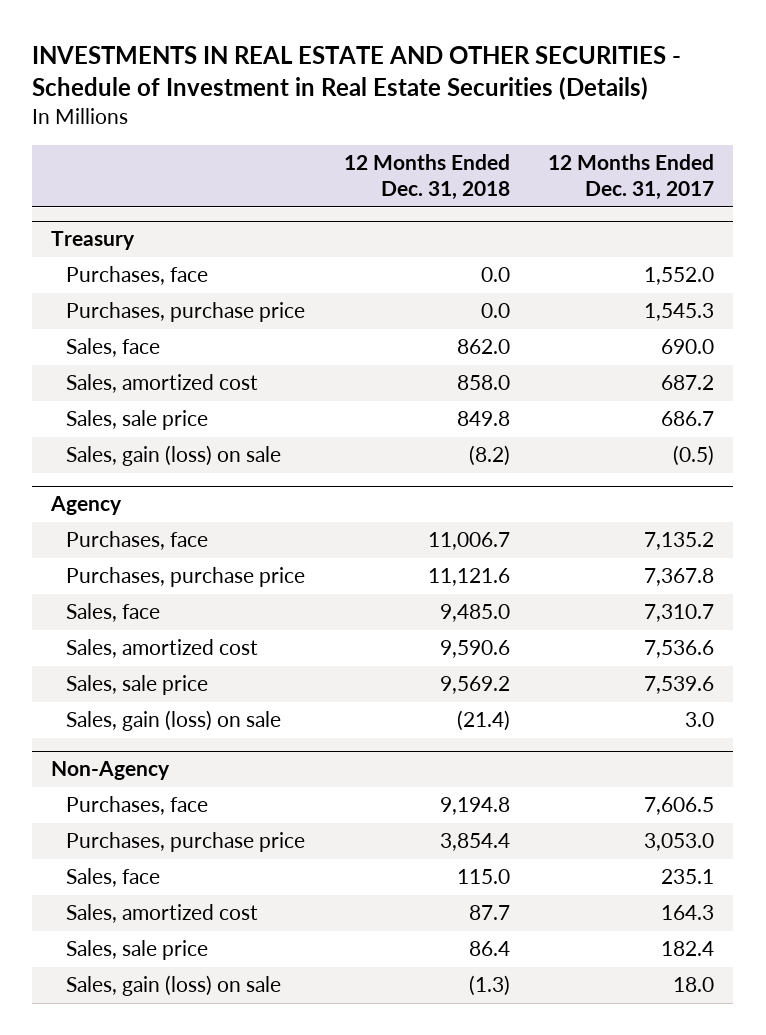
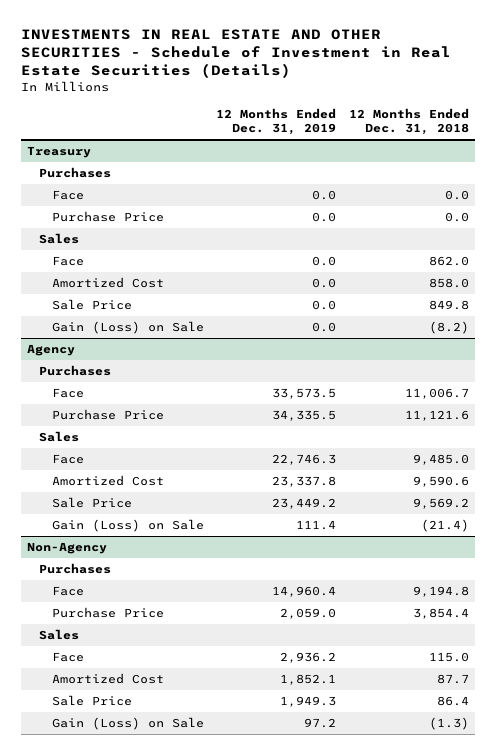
[548,154,715,201] 12 Months Ended Dec. 31, 2017 -> none
none -> [216,107,337,136] 12 Months Ended Dec. 31, 2019
none -> [39,167,112,179] Purchases
[66,266,209,286] Purchases, face -> [51,190,84,201] Face
[66,302,306,323] Purchases, purchase price -> [51,211,164,223] Purchase Price
none -> [39,233,80,245] Sales
[66,338,161,358] Sales, face -> [51,256,84,267] Face
[66,374,259,394] Sales, amortized cost -> [51,277,164,289] Amortized Cost
[66,410,209,431] Sales, sale price -> [51,299,132,311] Sale Price
[66,445,282,467] Sales, gain (loss) on sale -> [51,321,204,335] Gain (Loss) on Sale
none -> [39,365,112,377] Purchases
[66,531,209,551] Purchases, face -> [51,388,84,399] Face
[66,567,306,588] Purchases, purchase price -> [51,409,164,421] Purchase Price
none -> [39,431,80,443] Sales
[66,603,161,623] Sales, face -> [51,454,84,465] Face
[66,639,259,659] Sales, amortized cost -> [51,475,164,487] Amortized Cost
[66,675,209,696] Sales, sale price -> [51,497,132,509] Sale Price
[66,710,282,732] Sales, gain (loss) on sale -> [51,519,204,533] Gain (Loss) on Sale
none -> [39,563,112,575] Purchases
[66,796,209,816] Purchases, face -> [51,586,84,597] Face
[66,832,306,853] Purchases, purchase price -> [51,607,164,619] Purchase Price
none -> [39,629,80,641] Sales
[66,868,161,888] Sales, face -> [51,652,84,663] Face
[66,904,259,924] Sales, amortized cost -> [51,673,164,685] Amortized Cost
[66,940,209,961] Sales, sale price -> [51,695,132,707] Sale Price
[66,975,282,997] Sales, gain (loss) on sale -> [51,717,204,731] Gain (Loss) on Sale

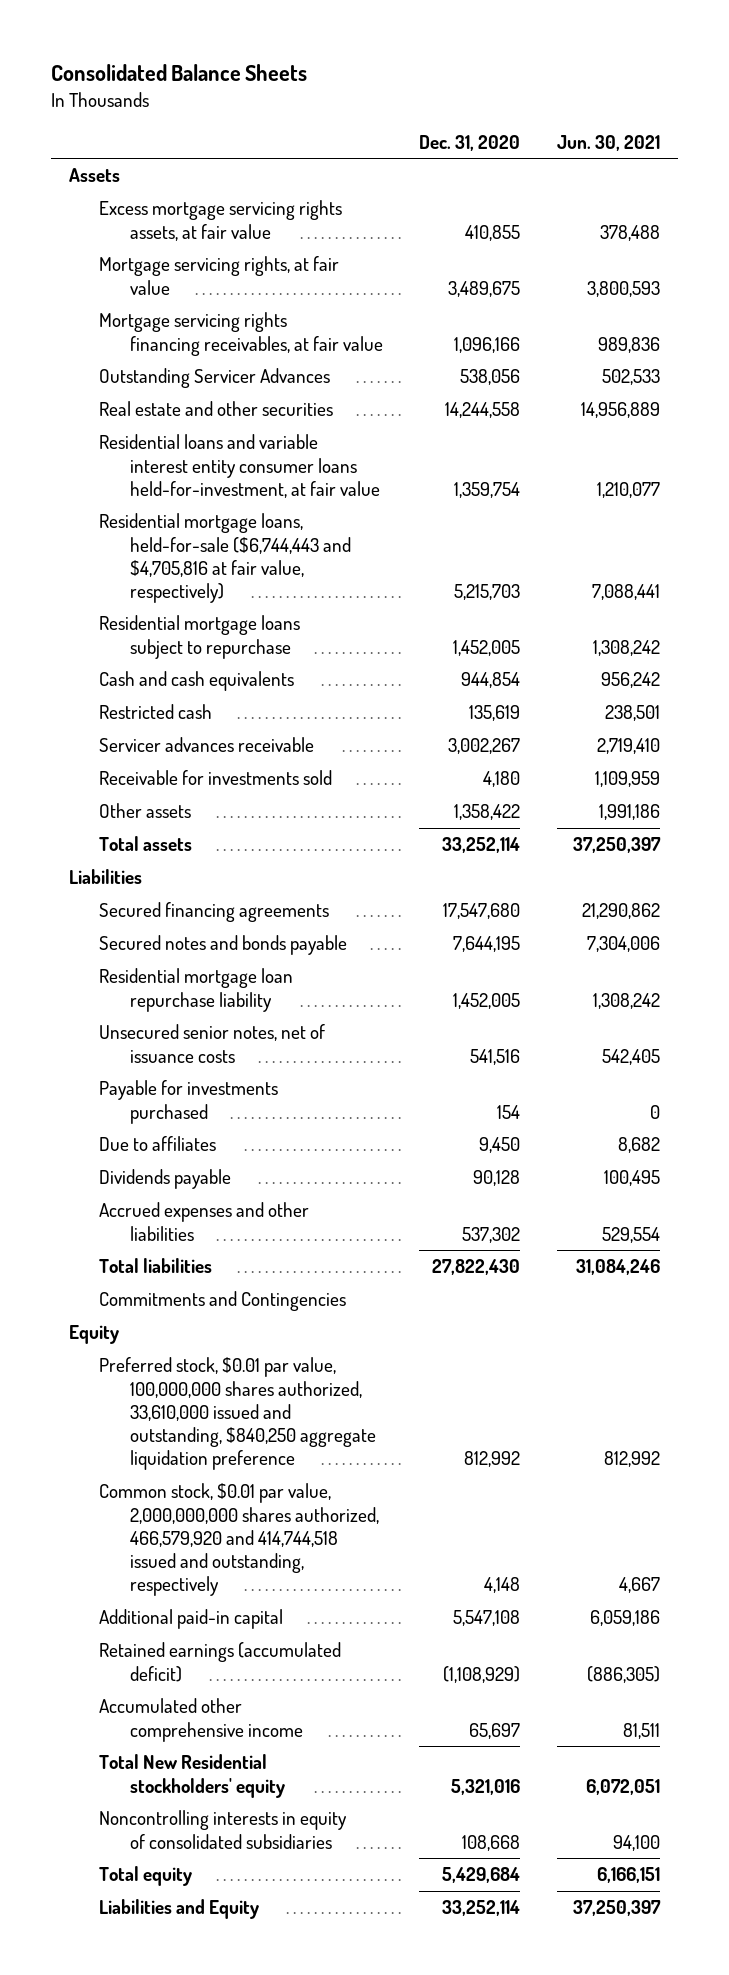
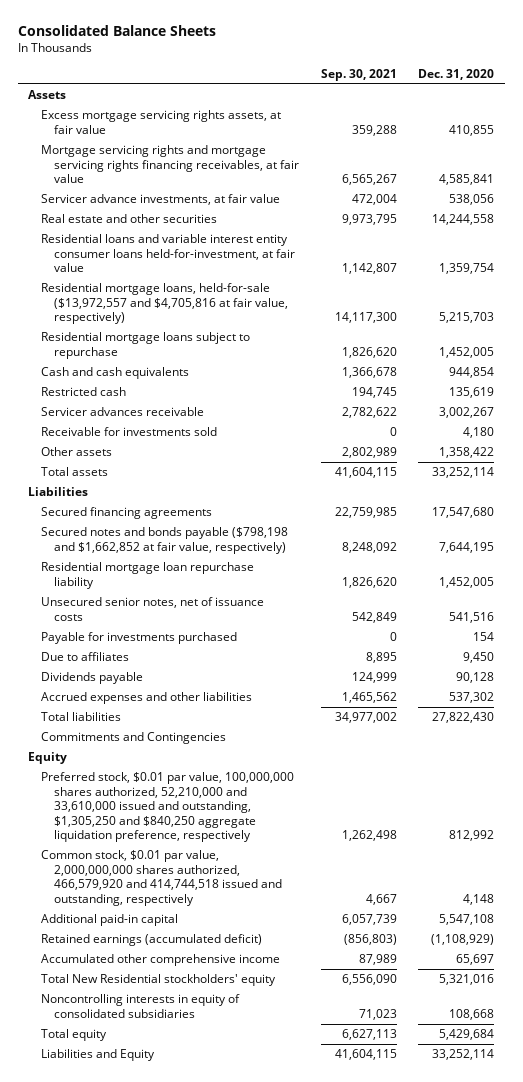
[556,135,660,152] Jun. 30, 2021 -> none
none -> [320,68,397,81] Sep. 30, 2021
[99,312,383,356] Mortgage servicing rights financing receivables, at fair value -> none
[99,256,340,295] Mortgage servicing rights, at fair value -> [41,145,300,184] Mortgage servicing rights and mortgage servicing rights financing receivables, at fair value
[448,280,521,297] 3,489,675 -> [439,174,495,186] 4,585,841
[99,368,331,389] Outstanding Servicer Advances -> [41,194,281,206] Servicer advance investments, at fair value
[99,513,351,604] Residential mortgage loans, held-for-sale ($6,744,443 and $4,705,816 at fair value, respectively) -> [41,283,289,325] Residential mortgage loans, held-for-sale ($13,972,557 and $4,705,816 at fair value, respectively)
[99,935,348,956] Secured notes and bonds payable -> [41,527,289,554] Secured notes and bonds payable ($798,198 and $1,662,852 at fair value, respectively)
[99,1357,376,1471] Preferred stock, $0.01 par value, 100,000,000 shares authorized, 33,610,000 issued and outstanding, $840,250 aggregate liquidation preference -> [41,772,295,843] Preferred stock, $0.01 par value, 100,000,000 shares authorized, 52,210,000 and 33,610,000 issued and outstanding, $1,305,250 and $840,250 aggregate liquidation preference, respectively

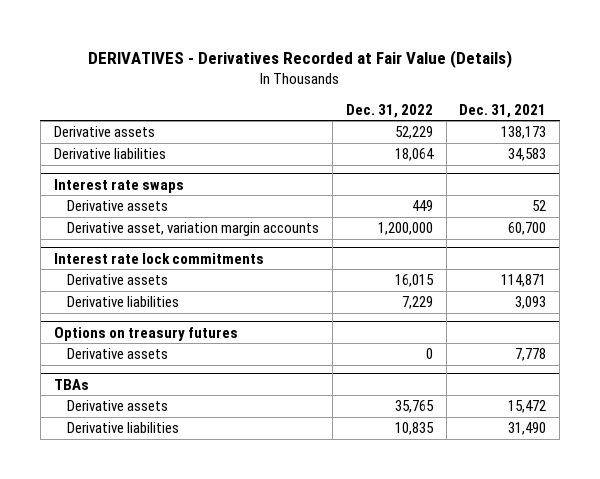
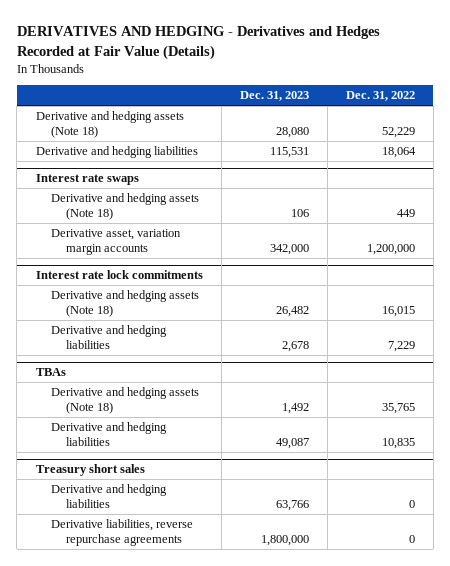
[88,49,513,68] DERIVATIVES - Derivatives Recorded at Fair Value (Details) -> [16,26,380,60] DERIVATIVES AND HEDGING - Derivatives and Hedges Recorded at Fair Value (Details)
[459,103,547,118] Dec. 31, 2021 -> none
none -> [239,91,309,102] Dec. 31, 2023
[53,126,155,138] Derivative assets -> [35,111,184,138] Derivative and hedging assets (Note 18)
[53,148,166,160] Derivative liabilities -> [35,146,198,159] Derivative and hedging liabilities
[66,200,168,212] Derivative assets -> [50,193,199,220] Derivative and hedging assets (Note 18)
[53,326,238,341] Options on treasury futures -> none
[66,348,168,360] Derivative assets -> none
[66,274,168,286] Derivative assets -> [50,290,199,317] Derivative and hedging assets (Note 18)
[66,296,179,308] Derivative liabilities -> [50,325,167,349] Derivative and hedging liabilities
[66,400,168,412] Derivative assets -> [50,387,199,414] Derivative and hedging assets (Note 18)
[66,422,179,434] Derivative liabilities -> [50,422,167,446] Derivative and hedging liabilities
none -> [35,464,145,477] Treasury short sales
none -> [50,484,167,508] Derivative and hedging liabilities
none -> [50,519,193,546] Derivative liabilities, reverse repurchase agreements

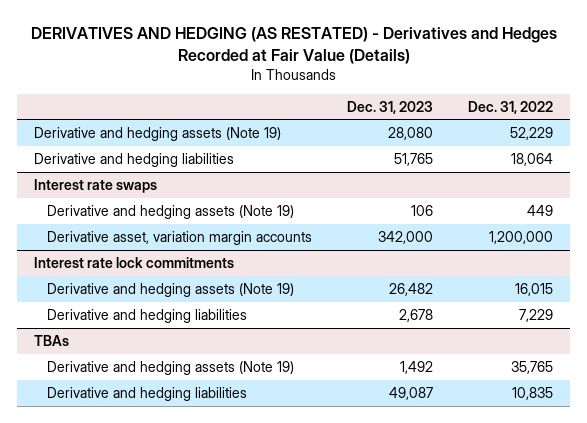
[16,26,380,60] DERIVATIVES AND HEDGING - Derivatives and Hedges Recorded at Fair Value (Details) -> [30,26,557,64] DERIVATIVES AND HEDGING (AS RESTATED) - Derivatives and Hedges Recorded at Fair Value (Details)
[35,111,184,138] Derivative and hedging assets (Note 18) -> [34,126,282,141] Derivative and hedging assets (Note 19)
[269,147,309,159] 115,531 -> [393,152,433,166] 51,765
[50,193,199,220] Derivative and hedging assets (Note 18) -> [46,204,294,219] Derivative and hedging assets (Note 19)
[50,290,199,317] Derivative and hedging assets (Note 18) -> [46,282,294,297] Derivative and hedging assets (Note 19)
[50,387,199,414] Derivative and hedging assets (Note 18) -> [46,360,294,375] Derivative and hedging assets (Note 19)
[35,464,145,477] Treasury short sales -> none
[50,484,167,508] Derivative and hedging liabilities -> none
[50,519,193,546] Derivative liabilities, reverse repurchase agreements -> none

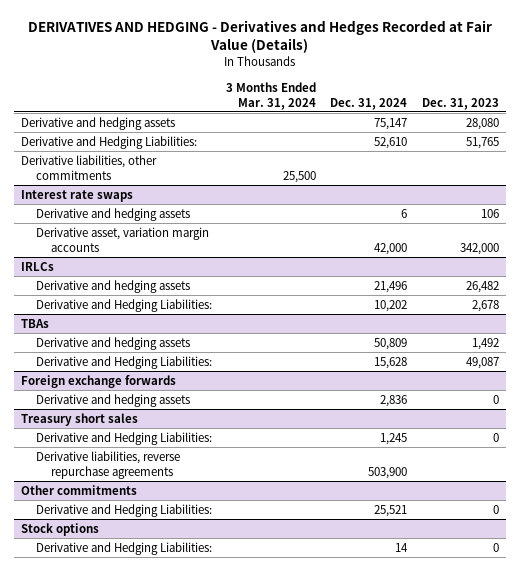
[30,26,557,64] DERIVATIVES AND HEDGING (AS RESTATED) - Derivatives and Hedges Recorded at Fair Value (Details) -> [27,20,492,54] DERIVATIVES AND HEDGING - Derivatives and Hedges Recorded at Fair Value (Details)
[467,100,553,114] Dec. 31, 2022 -> none
none -> [226,81,317,110] 3 Months Ended Mar. 31, 2024
none -> [330,97,408,110] Dec. 31, 2024
[34,126,282,141] Derivative and hedging assets (Note 19) -> [21,116,176,130] Derivative and hedging assets
[34,152,235,167] Derivative and hedging liabilities -> [21,135,198,149] Derivative and Hedging Liabilities:
none -> [21,154,158,180] Derivative liabilities, other commitments
[46,204,294,219] Derivative and hedging assets (Note 19) -> [36,207,191,221] Derivative and hedging assets
[34,256,235,268] Interest rate lock commitments -> [21,261,55,271] IRLCs
[46,282,294,297] Derivative and hedging assets (Note 19) -> [36,279,191,293] Derivative and hedging assets
[46,308,247,323] Derivative and hedging liabilities -> [36,298,213,312] Derivative and Hedging Liabilities:
[46,360,294,375] Derivative and hedging assets (Note 19) -> [36,336,191,350] Derivative and hedging assets
[46,386,247,401] Derivative and hedging liabilities -> [36,355,213,369] Derivative and Hedging Liabilities:
none -> [21,374,177,388] Foreign exchange forwards
none -> [36,393,191,407] Derivative and hedging assets
none -> [21,412,139,426] Treasury short sales
none -> [36,431,213,445] Derivative and Hedging Liabilities:
none -> [36,450,181,479] Derivative liabilities, reverse repurchase agreements
none -> [21,484,138,495] Other commitments
none -> [36,503,213,517] Derivative and Hedging Liabilities:
none -> [21,522,100,536] Stock options
none -> [36,541,213,555] Derivative and Hedging Liabilities:

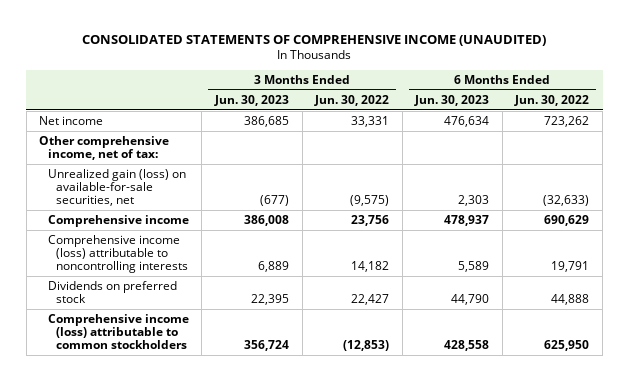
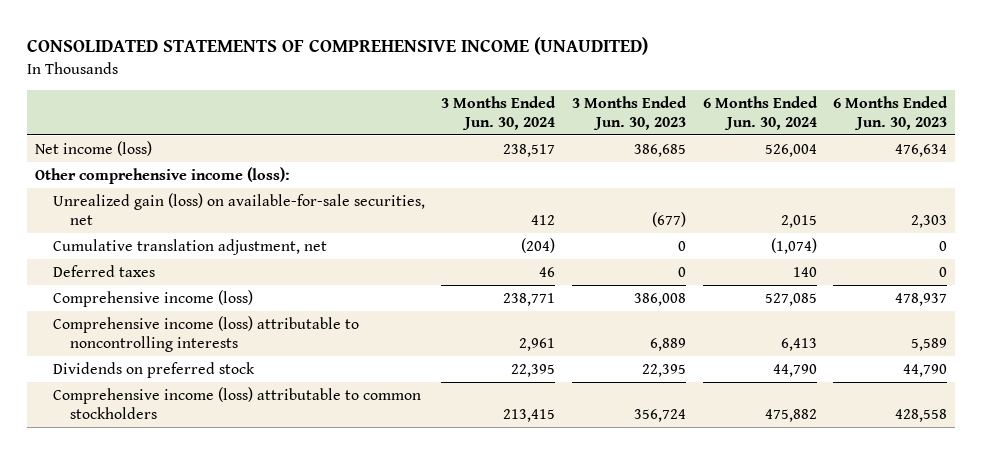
[314,94,390,106] Jun. 30, 2022 -> none
[514,94,590,106] Jun. 30, 2022 -> none
none -> [441,96,557,130] 3 Months Ended Jun. 30, 2024
none -> [702,96,818,130] 6 Months Ended Jun. 30, 2024
[39,115,104,125] Net income -> [35,141,153,157] Net income (loss)
[39,135,170,161] Other comprehensive income, net of tax: -> [35,167,291,185] Other comprehensive income (loss):
none -> [52,239,327,256] Cumulative translation adjustment, net
none -> [52,265,155,278] Deferred taxes
[47,214,189,227] Comprehensive income -> [52,290,253,308] Comprehensive income (loss)

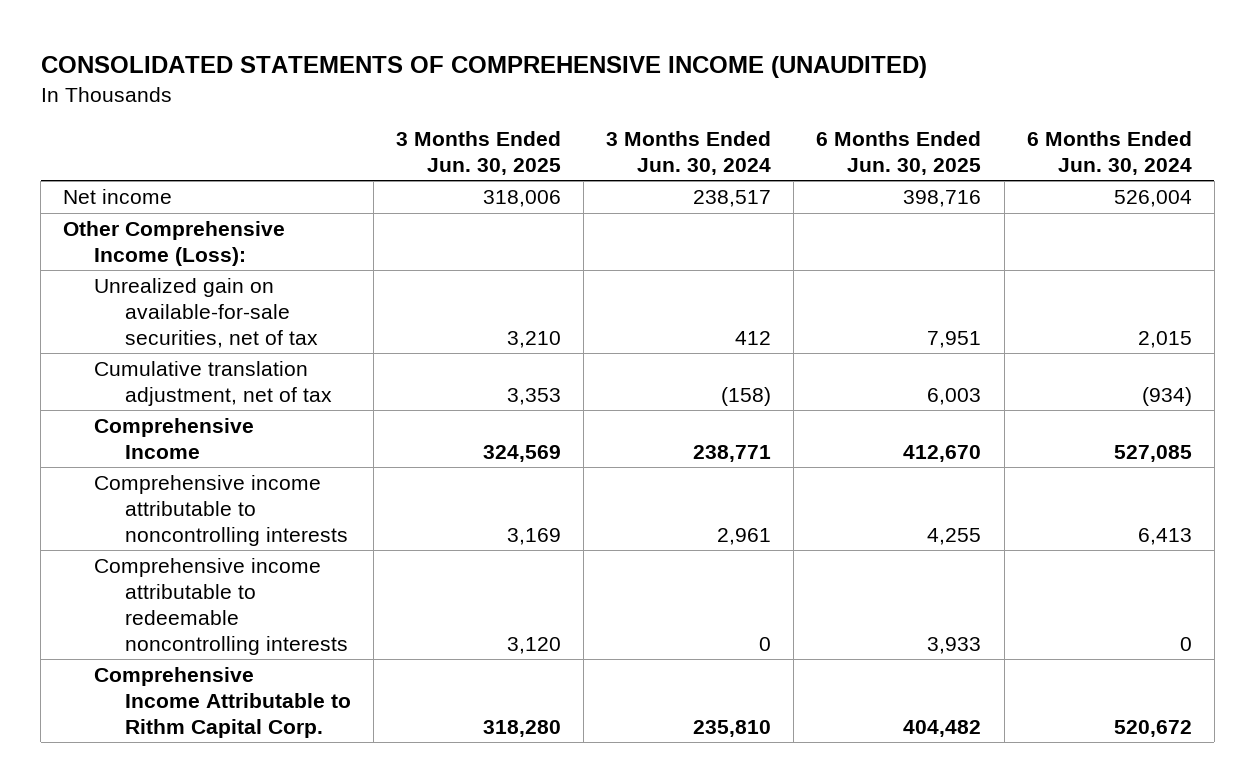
[571,96,687,130] 3 Months Ended Jun. 30, 2023 -> none
[833,96,949,130] 6 Months Ended Jun. 30, 2023 -> none
none -> [395,131,561,175] 3 Months Ended Jun. 30, 2025
none -> [816,131,982,175] 6 Months Ended Jun. 30, 2025
[52,265,155,278] Deferred taxes -> none
[52,362,255,379] Dividends on preferred stock -> none
[35,141,153,157] Net income (loss) -> [63,189,173,205] Net income
[35,167,291,185] Other comprehensive income (loss): -> [63,221,286,266] Other Comprehensive Income (Loss):
[52,193,425,225] Unrealized gain (loss) on available-for-sale securities, net -> [93,278,318,348] Unrealized gain on available-for-sale securities, net of tax
[52,239,327,256] Cumulative translation adjustment, net -> [93,361,332,406] Cumulative translation adjustment, net of tax
[521,238,556,254] (204) -> [721,386,772,406] (158)
[770,238,817,255] (1,074) -> [1141,386,1192,406] (934)
[52,290,253,308] Comprehensive income (loss) -> [93,418,254,459] Comprehensive Income
[52,316,359,352] Comprehensive income (loss) attributable to noncontrolling interests -> [93,475,348,546] Comprehensive income attributable to noncontrolling interests
none -> [93,558,348,655] Comprehensive income attributable to redeemable noncontrolling interests
[52,387,421,419] Comprehensive income (loss) attributable to common stockholders -> [93,667,351,738] Comprehensive Income Attributable to Rithm Capital Corp.
[503,408,556,422] 213,415 -> [693,719,772,737] 235,810
[764,408,817,422] 475,882 -> [1113,719,1192,737] 520,672

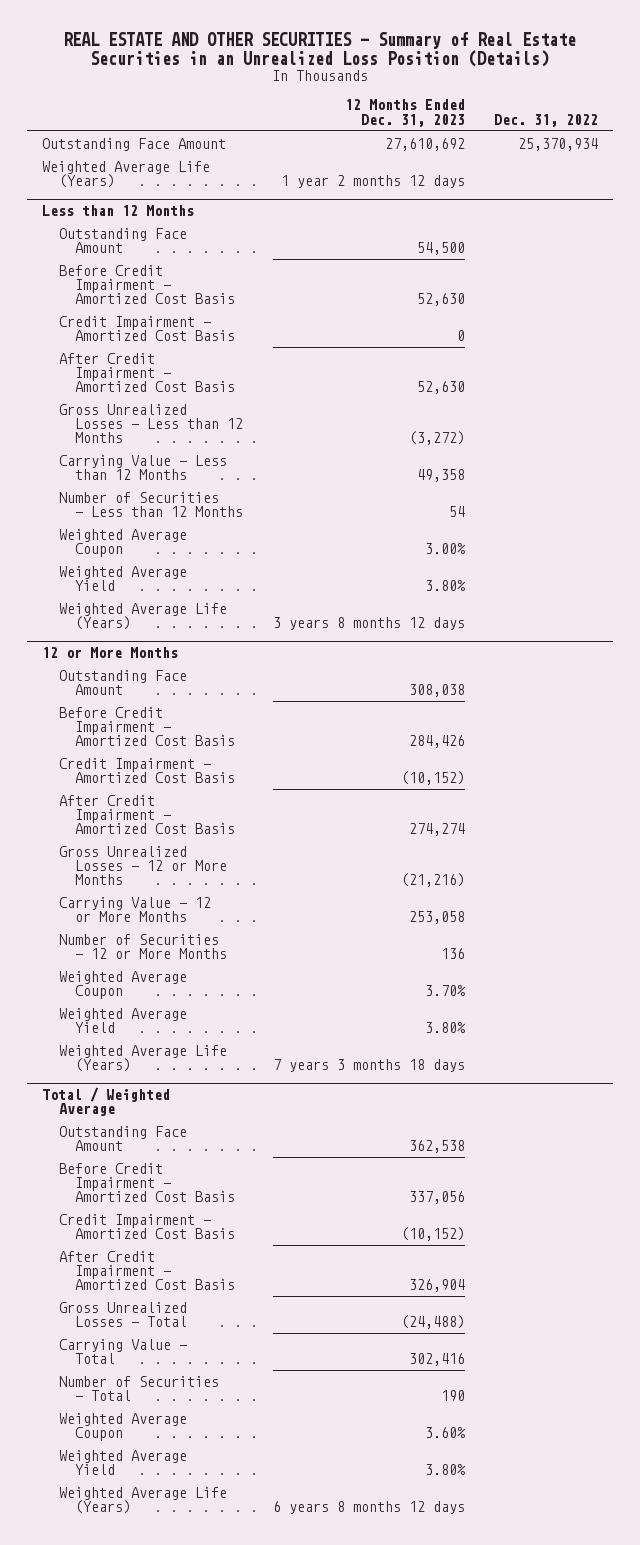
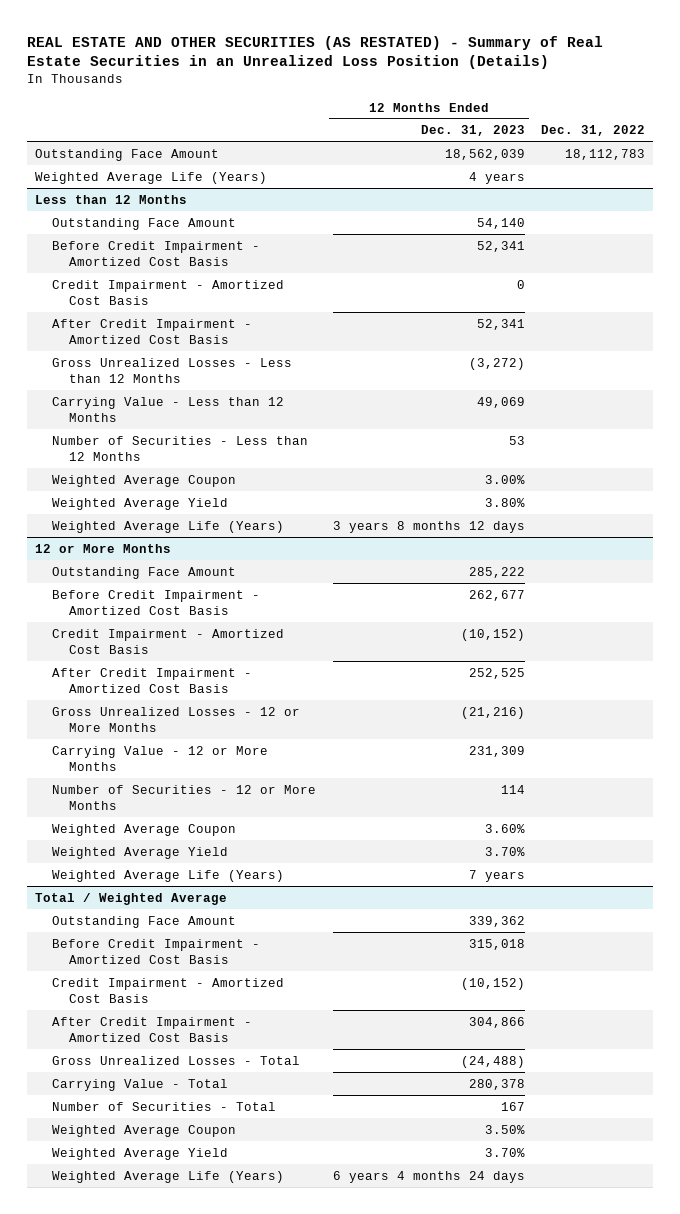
[63,32,577,67] REAL ESTATE AND OTHER SECURITIES - Summary of Real Estate Securities in an Unrealized Loss Position (Details) -> [26,35,603,70] REAL ESTATE AND OTHER SECURITIES (AS RESTATED) - Summary of Real Estate Securities in an Unrealized Loss Position (Details)
[384,138,465,152] 27,610,692 -> [444,148,525,160] 18,562,039
[518,138,599,152] 25,370,934 -> [565,148,646,160] 18,112,783
[280,175,465,189] 1 year 2 months 12 days -> [468,171,525,184] 4 years
[416,242,465,256] 54,500 -> [476,217,525,229] 54,140
[416,293,465,307] 52,630 -> [476,240,525,252] 52,341
[416,381,465,395] 52,630 -> [476,318,525,330] 52,341
[416,469,465,483] 49,358 -> [476,396,525,408] 49,069
[448,506,465,518] 54 -> [508,435,525,445] 53
[408,684,465,698] 308,038 -> [468,566,525,578] 285,222
[408,735,465,749] 284,426 -> [468,589,525,601] 262,677
[408,823,465,837] 274,274 -> [468,667,525,679] 252,525
[408,911,465,925] 253,058 -> [468,745,525,757] 231,309
[440,948,465,960] 136 -> [500,784,525,794] 114
[424,985,466,997] 3.70% -> [484,823,525,833] 3.60%
[424,1022,466,1034] 3.80% -> [484,846,525,856] 3.70%
[272,1059,465,1073] 7 years 3 months 18 days -> [468,869,525,882] 7 years
[408,1140,465,1154] 362,538 -> [468,915,525,927] 339,362
[408,1191,465,1205] 337,056 -> [468,938,525,950] 315,018
[408,1279,465,1293] 326,904 -> [468,1016,525,1028] 304,866
[408,1353,465,1367] 302,416 -> [468,1078,525,1090] 280,378
[440,1390,465,1402] 190 -> [500,1101,525,1111] 167
[424,1427,466,1439] 3.60% -> [484,1124,525,1134] 3.50%
[424,1464,466,1476] 3.80% -> [484,1147,525,1157] 3.70%
[272,1501,465,1515] 6 years 8 months 12 days -> [332,1170,525,1183] 6 years 4 months 24 days

